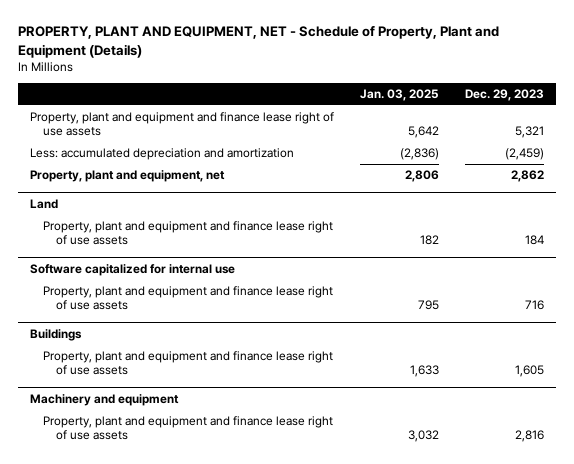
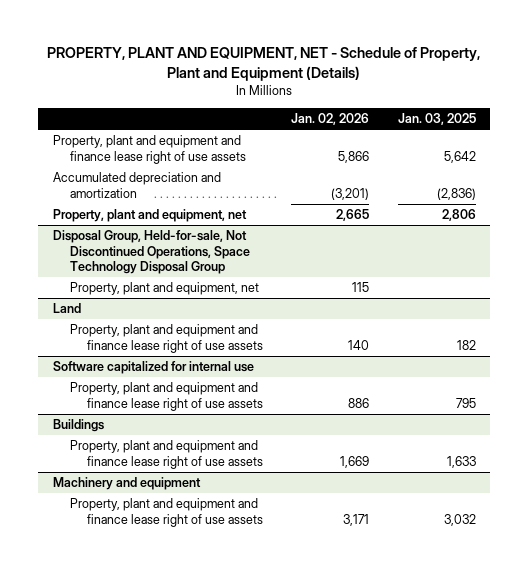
[464,88,544,101] Dec. 29, 2023 -> none
none -> [291,113,370,126] Jan. 02, 2026
[30,148,295,161] Less: accumulated depreciation and amortization -> [52,172,221,198] Accumulated depreciation and amortization
none -> [52,230,250,275] Disposal Group, Held-for-sale, Not Discontinued Operations, Space Technology Disposal Group
none -> [69,282,259,296] Property, plant and equipment, net

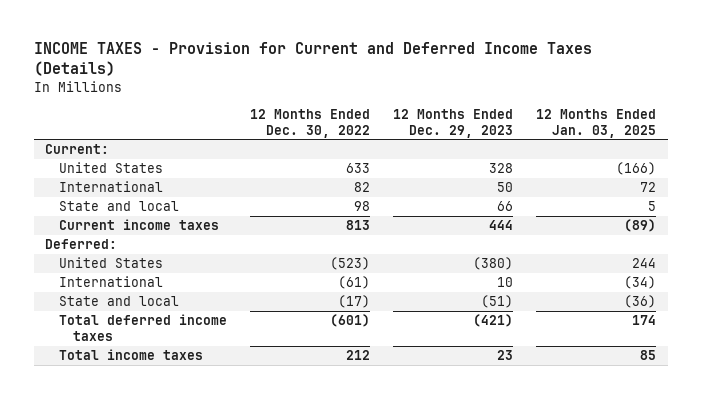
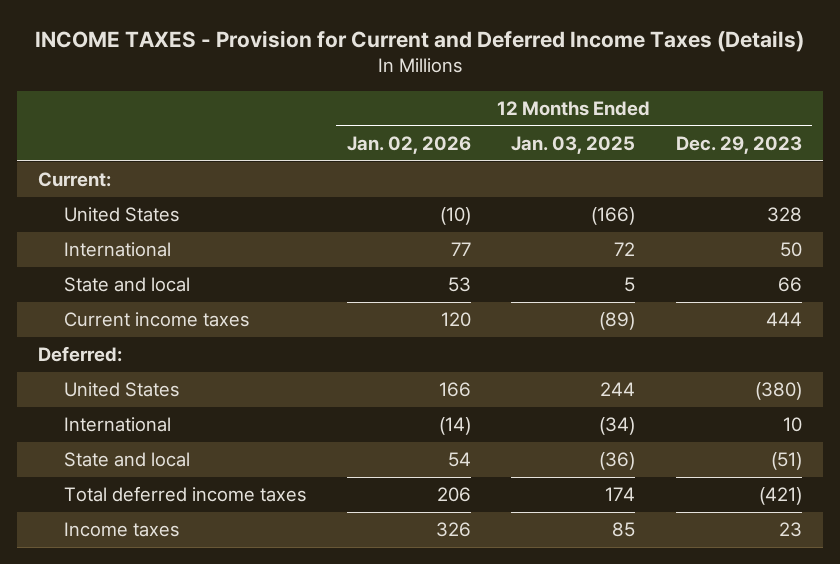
[250,108,371,138] 12 Months Ended Dec. 30, 2022 -> none
none -> [346,135,471,154] Jan. 02, 2026
[59,349,204,361] Total income taxes -> [63,522,179,538] Income taxes

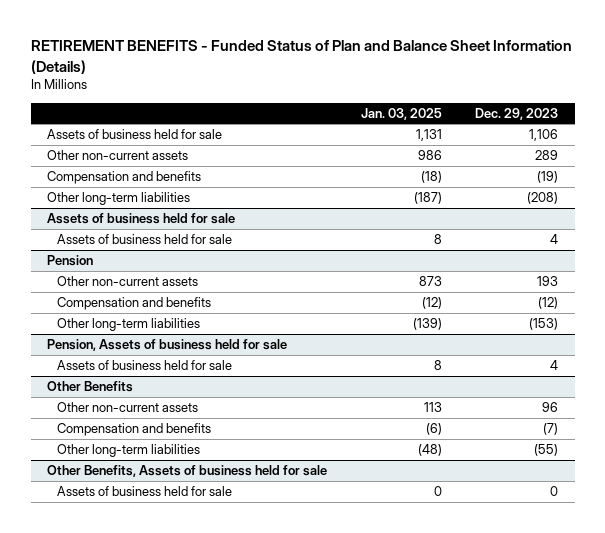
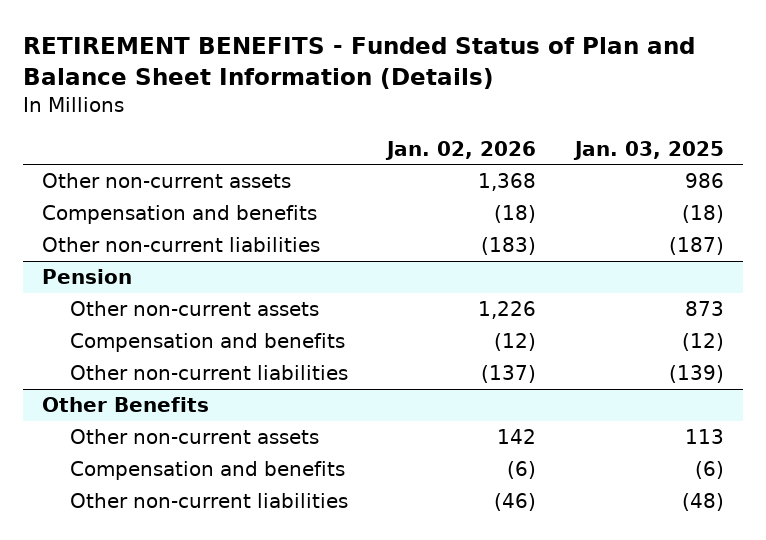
[475,107,559,120] Dec. 29, 2023 -> none
none -> [384,140,536,160] Jan. 02, 2026
[47,129,223,140] Assets of business held for sale -> none
[47,213,236,225] Assets of business held for sale -> none
[56,234,232,245] Assets of business held for sale -> none
[47,192,191,206] Other long-term liabilities -> [42,237,321,253] Other non-current liabilities
[47,339,288,352] Pension, Assets of business held for sale -> none
[56,360,232,371] Assets of business held for sale -> none
[56,318,200,332] Other long-term liabilities -> [69,365,348,381] Other non-current liabilities
[47,465,328,478] Other Benefits, Assets of business held for sale -> none
[56,486,232,497] Assets of business held for sale -> none
[56,444,200,458] Other long-term liabilities -> [69,493,348,509] Other non-current liabilities

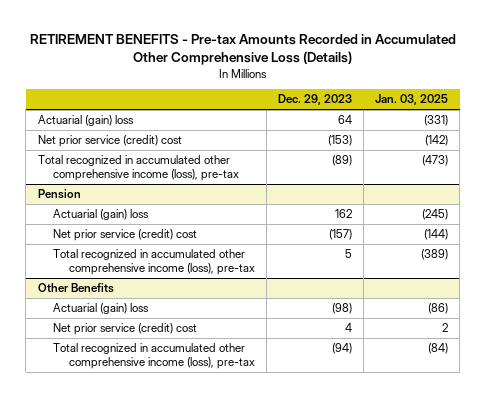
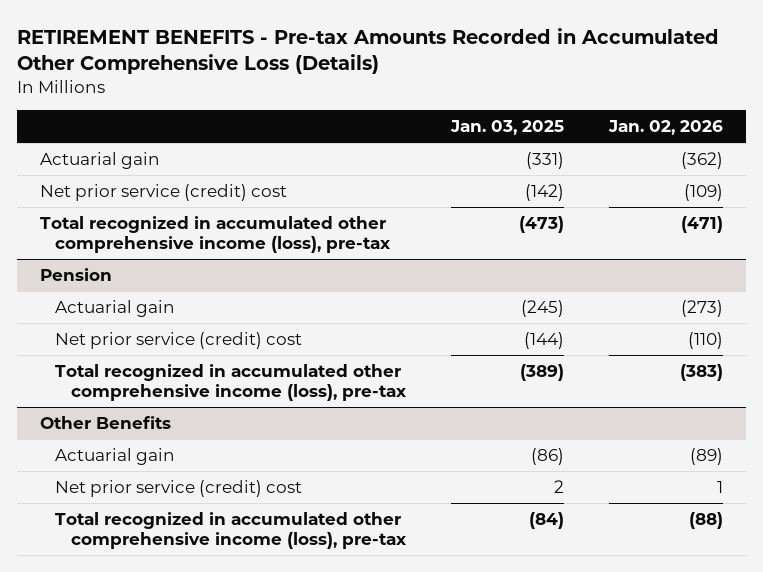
[277,94,352,106] Dec. 29, 2023 -> none
none -> [608,119,724,135] Jan. 02, 2026
[37,115,134,127] Actuarial (gain) loss -> [39,152,160,170] Actuarial gain
[53,209,150,221] Actuarial (gain) loss -> [55,300,176,318] Actuarial gain
[53,303,150,315] Actuarial (gain) loss -> [55,448,176,466] Actuarial gain

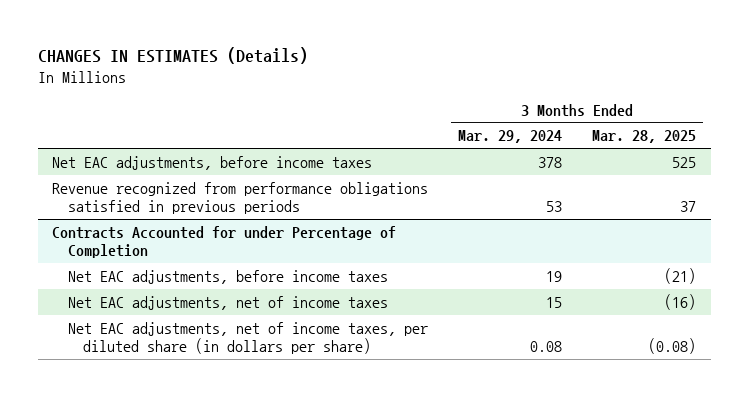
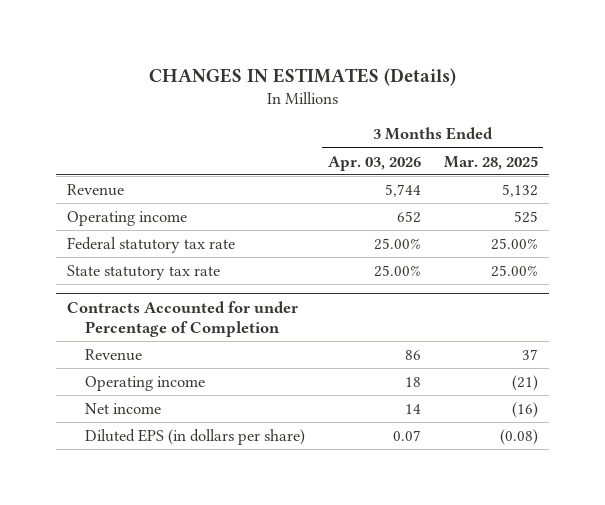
[458,130,563,144] Mar. 29, 2024 -> none
none -> [327,155,421,171] Apr. 03, 2026
[52,181,429,214] Revenue recognized from performance obligations satisfied in previous periods -> none
none -> [67,184,125,197] Revenue
[52,155,373,170] Net EAC adjustments, before income taxes -> [67,211,188,227] Operating income
none -> [67,237,236,254] Federal statutory tax rate
none -> [67,265,221,281] State statutory tax rate
none -> [85,349,143,362] Revenue
[67,269,388,284] Net EAC adjustments, before income taxes -> [85,376,206,392] Operating income
[67,295,388,310] Net EAC adjustments, net of income taxes -> [85,403,162,415] Net income
[67,321,428,354] Net EAC adjustments, net of income taxes, per diluted share (in dollars per share) -> [85,429,306,446] Diluted EPS (in dollars per share)

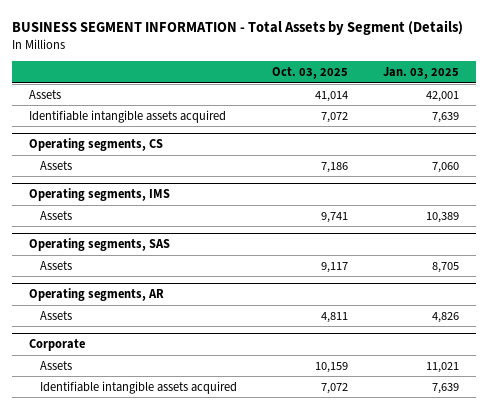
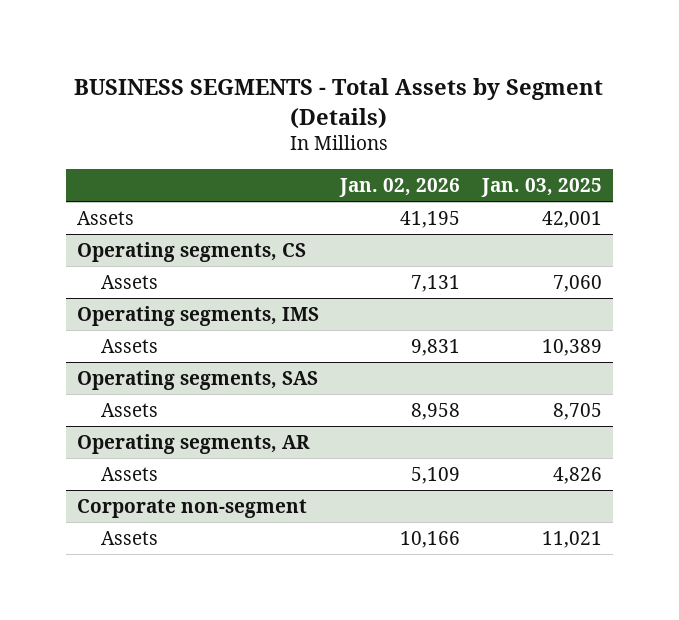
[11,19,463,35] BUSINESS SEGMENT INFORMATION - Total Assets by Segment (Details) -> [74,78,604,129] BUSINESS SEGMENTS - Total Assets by Segment (Details)
[271,67,348,80] Oct. 03, 2025 -> none
none -> [339,178,461,198] Jan. 02, 2026
[29,109,227,123] Identifiable intangible assets acquired -> none
[29,339,86,352] Corporate -> [76,498,307,518] Corporate non-segment
[39,380,237,394] Identifiable intangible assets acquired -> none

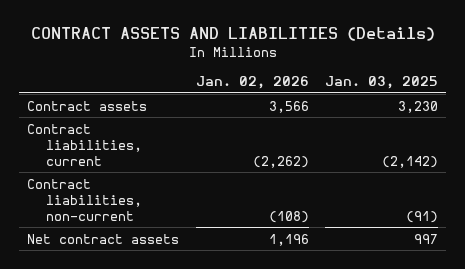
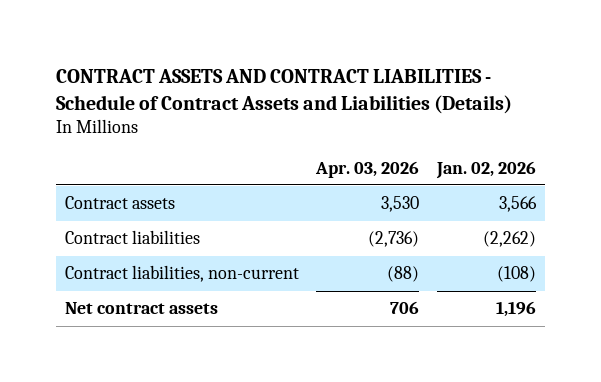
[30,27,435,42] CONTRACT ASSETS AND LIABILITIES (Details) -> [55,68,512,114] CONTRACT ASSETS AND CONTRACT LIABILITIES - Schedule of Contract Assets and Liabilities (Details)
[325,76,439,90] Jan. 03, 2025 -> none
none -> [315,160,420,178] Apr. 03, 2026
[27,123,142,166] Contract liabilities, current -> [64,230,200,245] Contract liabilities

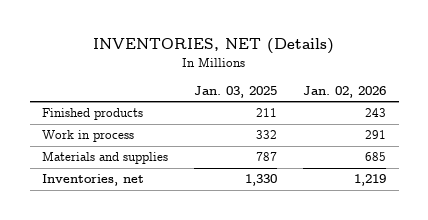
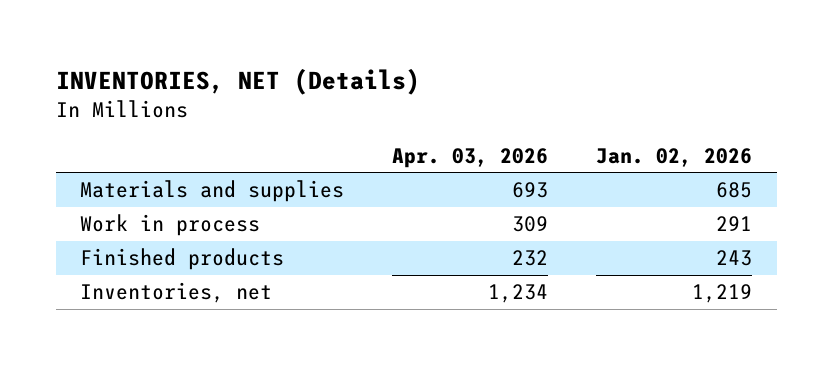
[194,85,278,98] Jan. 03, 2025 -> none
none -> [392,147,549,168] Apr. 03, 2026
[42,130,135,143] Work in process -> [79,214,260,237] Work in process
[42,108,144,121] Finished products -> [79,248,284,271] Finished products

